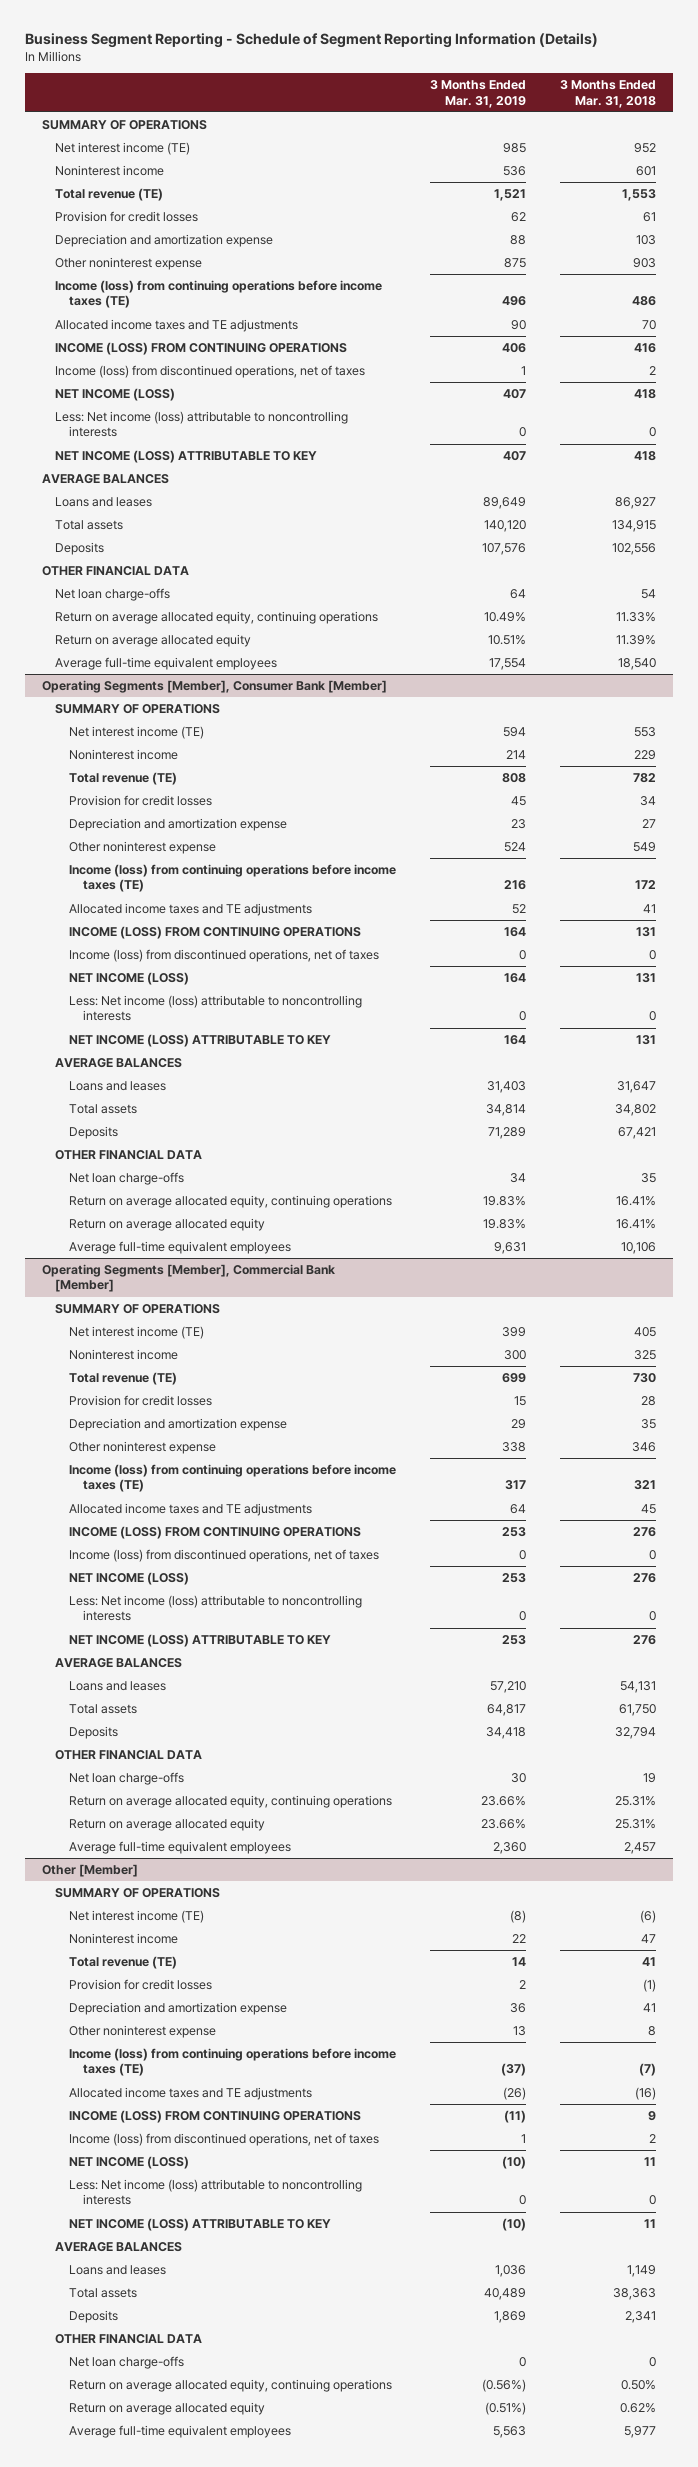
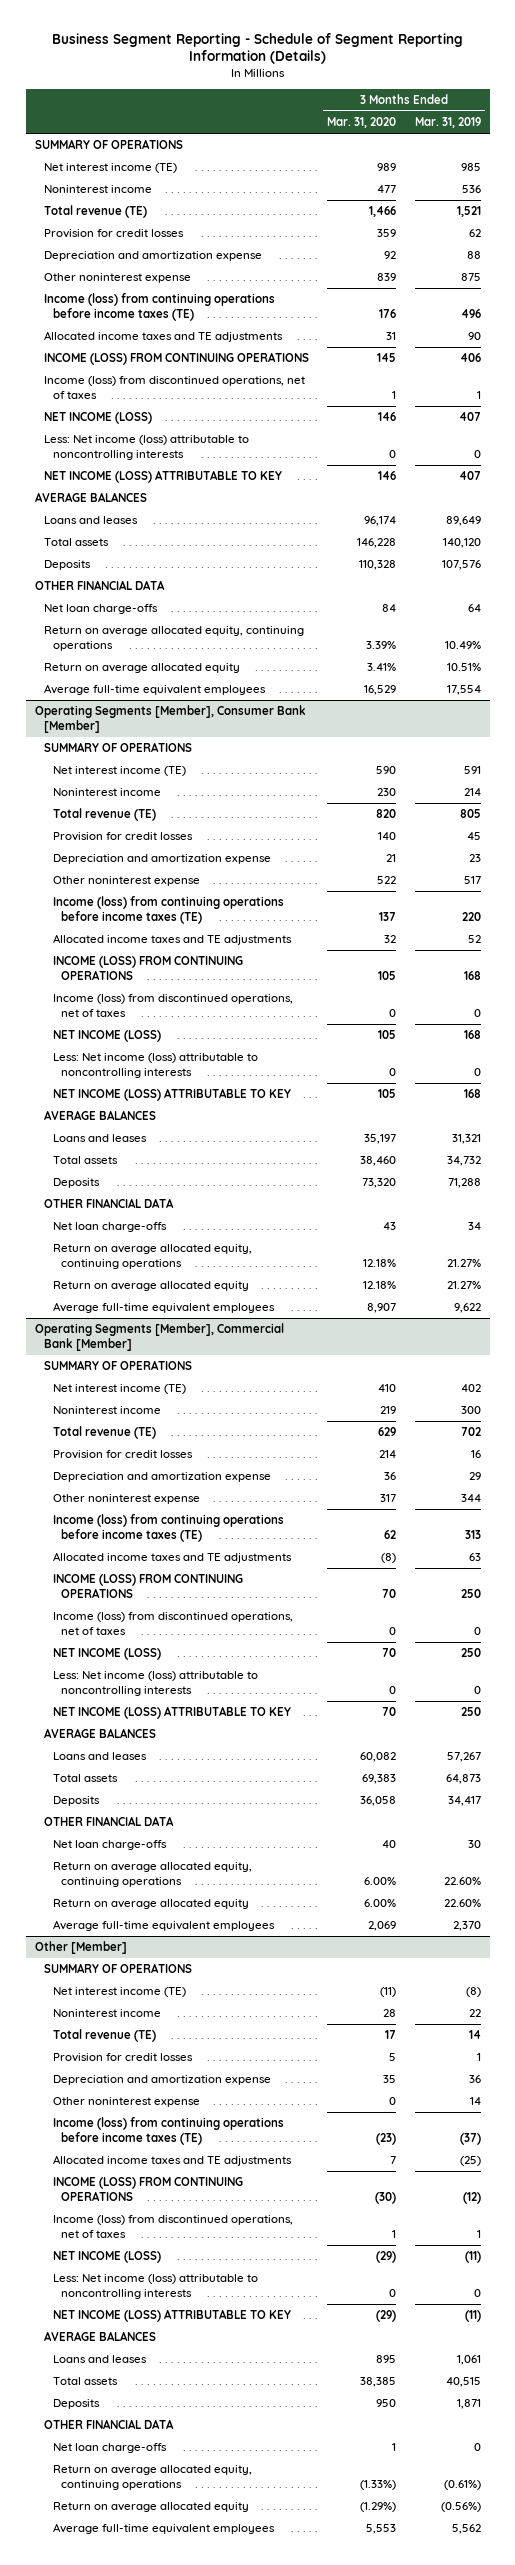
[560,80,657,108] 3 Months Ended Mar. 31, 2018 -> none
none -> [327,117,397,129] Mar. 31, 2020
[503,727,527,738] 594 -> [463,766,481,775] 591
[502,773,527,784] 808 -> [459,809,481,819] 805
[504,842,527,853] 524 -> [463,876,481,885] 517
[504,880,527,891] 216 -> [461,912,481,922] 220
[504,927,527,938] 164 -> [463,971,481,981] 168
[504,973,527,984] 164 -> [463,1030,481,1040] 168
[504,1035,527,1046] 164 -> [463,1089,481,1099] 168
[487,1081,527,1094] 31,403 -> [451,1134,481,1145] 31,321
[486,1104,527,1117] 34,814 -> [446,1156,481,1167] 34,732
[488,1127,527,1140] 71,289 -> [447,1178,481,1189] 71,288
[483,1196,527,1207] 19.83% -> [446,1259,481,1268] 21.27%
[483,1219,527,1230] 19.83% -> [446,1281,481,1290] 21.27%
[494,1242,527,1255] 9,631 -> [453,1303,481,1314] 9,622
[502,1327,527,1338] 399 -> [460,1384,481,1393] 402
[502,1373,527,1384] 699 -> [460,1427,481,1437] 702
[514,1396,527,1407] 15 -> [470,1450,481,1459] 16
[502,1442,527,1453] 338 -> [460,1494,481,1503] 344
[505,1480,527,1491] 317 -> [464,1530,481,1540] 313
[510,1504,527,1515] 64 -> [468,1553,481,1562] 63
[502,1527,527,1538] 253 -> [460,1589,481,1599] 250
[502,1573,527,1584] 253 -> [460,1648,481,1658] 250
[502,1635,527,1646] 253 -> [460,1707,481,1717] 250
[490,1681,527,1694] 57,210 -> [446,1752,481,1763] 57,267
[487,1704,527,1717] 64,817 -> [445,1774,481,1785] 64,873
[486,1727,527,1740] 34,418 -> [447,1796,481,1807] 34,417
[481,1796,527,1807] 23.66% -> [443,1877,481,1886] 22.60%
[481,1819,527,1830] 23.66% -> [443,1899,481,1908] 22.60%
[493,1842,527,1855] 2,360 -> [452,1921,481,1932] 2,370
[519,1980,527,1990] 2 -> [476,2053,481,2062] 1
[513,2026,527,2037] 13 -> [469,2097,481,2106] 14
[503,2087,527,2101] (26) -> [459,2156,481,2167] (25)
[504,2110,527,2124] (11) -> [462,2192,481,2205] (12)
[502,2156,527,2170] (10) -> [464,2251,481,2264] (11)
[502,2218,527,2232] (10) -> [464,2310,481,2323] (11)
[495,2265,527,2278] 1,036 -> [456,2355,481,2366] 1,061
[484,2288,527,2301] 40,489 -> [445,2377,481,2388] 40,515
[494,2311,527,2324] 1,869 -> [456,2399,481,2410] 1,871
[482,2379,527,2393] (0.56%) -> [443,2480,481,2491] (0.61%)
[485,2402,527,2416] (0.51%) -> [440,2502,481,2513] (0.56%)
[493,2426,527,2439] 5,563 -> [451,2524,481,2535] 5,562

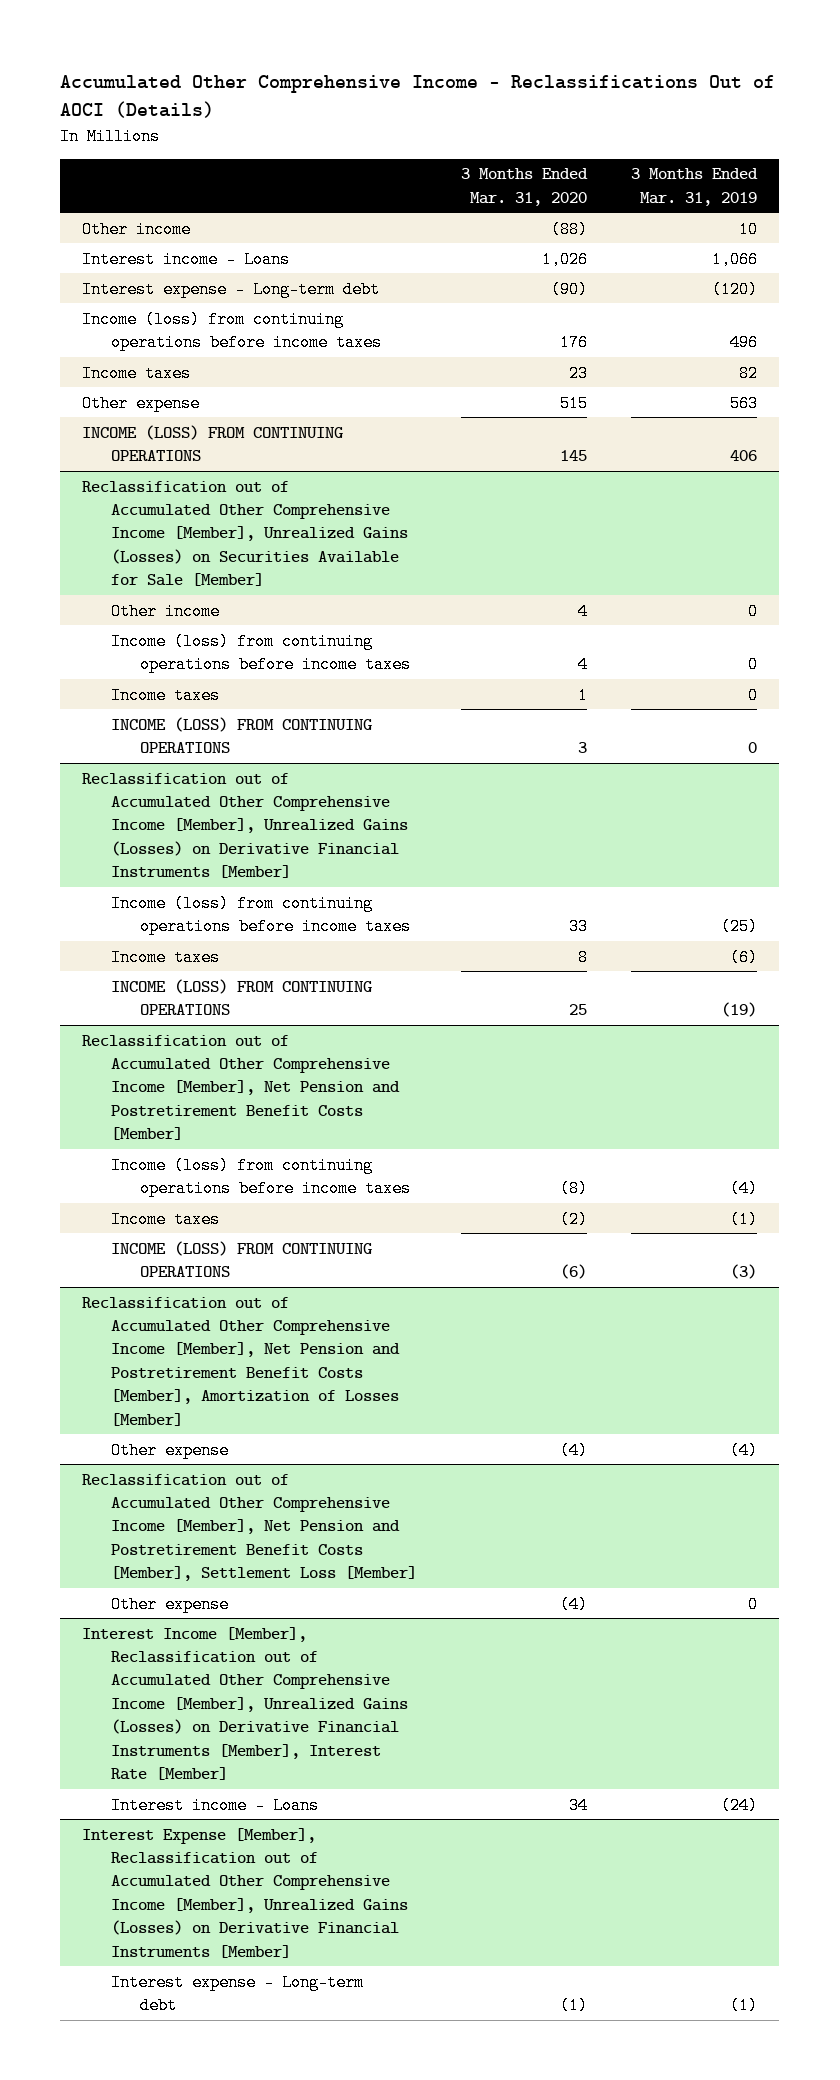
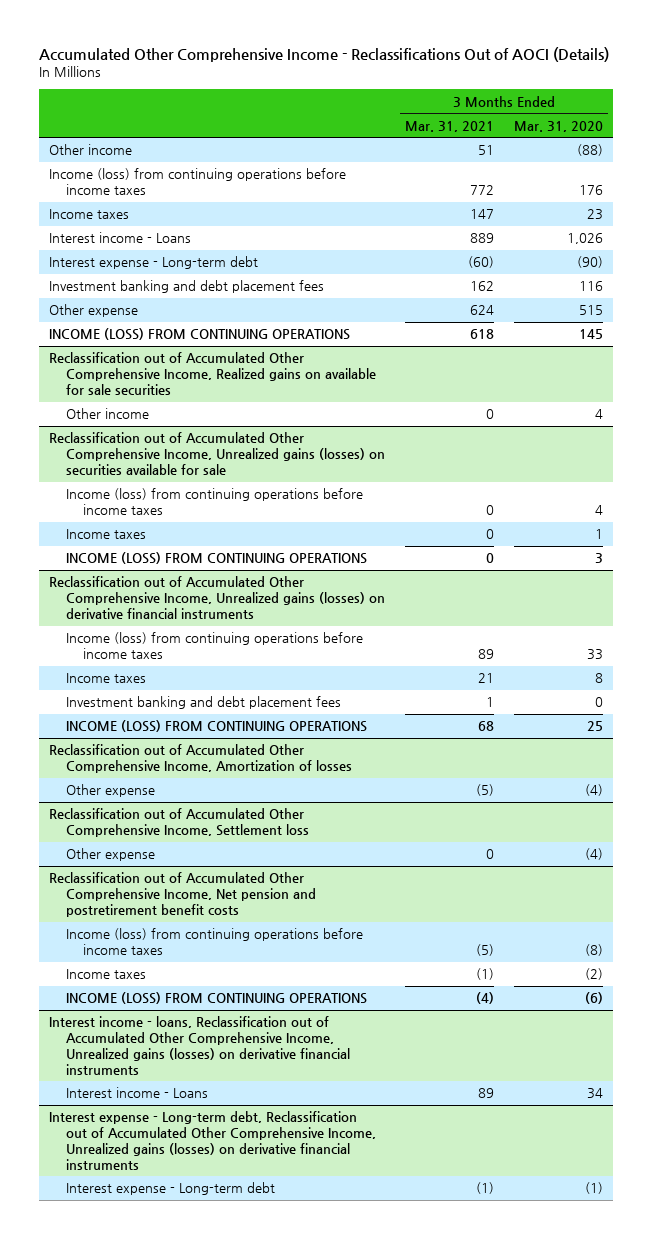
[631,168,759,206] 3 Months Ended Mar. 31, 2019 -> none
none -> [405,120,495,132] Mar. 31, 2021
[82,250,291,268] Interest income - Loans -> [49,232,192,244] Interest income - Loans
[82,280,381,298] Interest expense - Long-term debt -> [49,256,259,270] Interest expense - Long-term debt
none -> [49,280,325,294] Investment banking and debt placement fees
[82,480,408,587] Reclassification out of Accumulated Other Comprehensive Income [Member], Unrealized Gains (Losses) on Securities Available for Sale [Member] -> [49,352,377,396] Reclassification out of Accumulated Other Comprehensive Income, Realized gains on available for sale securities
none -> [49,432,386,476] Reclassification out of Accumulated Other Comprehensive Income, Unrealized gains (losses) on securities available for sale
[82,772,408,879] Reclassification out of Accumulated Other Comprehensive Income [Member], Unrealized Gains (Losses) on Derivative Financial Instruments [Member] -> [49,576,386,620] Reclassification out of Accumulated Other Comprehensive Income, Unrealized gains (losses) on derivative financial instruments
none -> [66,696,342,710] Investment banking and debt placement fees
none -> [49,744,353,774] Reclassification out of Accumulated Other Comprehensive Income, Amortization of losses
none -> [66,784,156,798] Other expense
none -> [49,808,310,838] Reclassification out of Accumulated Other Comprehensive Income, Settlement loss
none -> [66,848,156,862] Other expense
[82,1034,400,1141] Reclassification out of Accumulated Other Comprehensive Income [Member], Net Pension and Postretirement Benefit Costs [Member] -> [49,872,317,918] Reclassification out of Accumulated Other Comprehensive Income, Net pension and postretirement benefit costs
[82,1296,400,1426] Reclassification out of Accumulated Other Comprehensive Income [Member], Net Pension and Postretirement Benefit Costs [Member], Amortization of Losses [Member] -> none
[110,1441,229,1459] Other expense -> none
[82,1473,417,1582] Reclassification out of Accumulated Other Comprehensive Income [Member], Net Pension and Postretirement Benefit Costs [Member], Settlement Loss [Member] -> none
[110,1595,229,1613] Other expense -> none
[82,1626,408,1781] Interest Income [Member], Reclassification out of Accumulated Other Comprehensive Income [Member], Unrealized Gains (Losses) on Derivative Financial Instruments [Member], Interest Rate [Member] -> [49,1016,351,1075] Interest income - loans, Reclassification out of Accumulated Other Comprehensive Income, Unrealized gains (losses) on derivative financial instruments
[82,1827,408,1958] Interest Expense [Member], Reclassification out of Accumulated Other Comprehensive Income [Member], Unrealized Gains (Losses) on Derivative Financial Instruments [Member] -> [49,1111,377,1170] Interest expense - Long-term debt, Reclassification out of Accumulated Other Comprehensive Income, Unrealized gains (losses) on derivative financial instruments

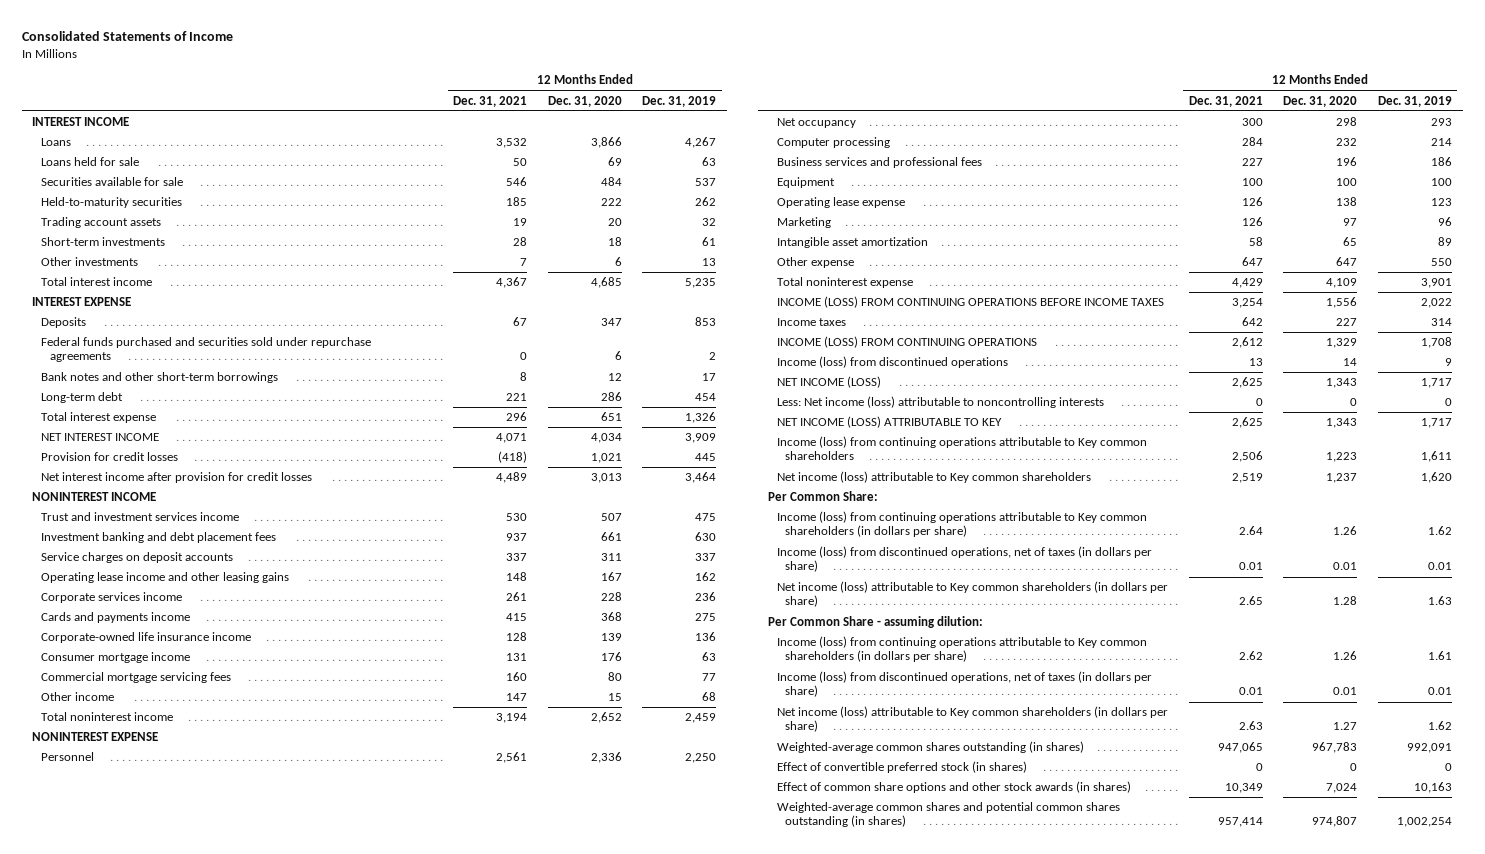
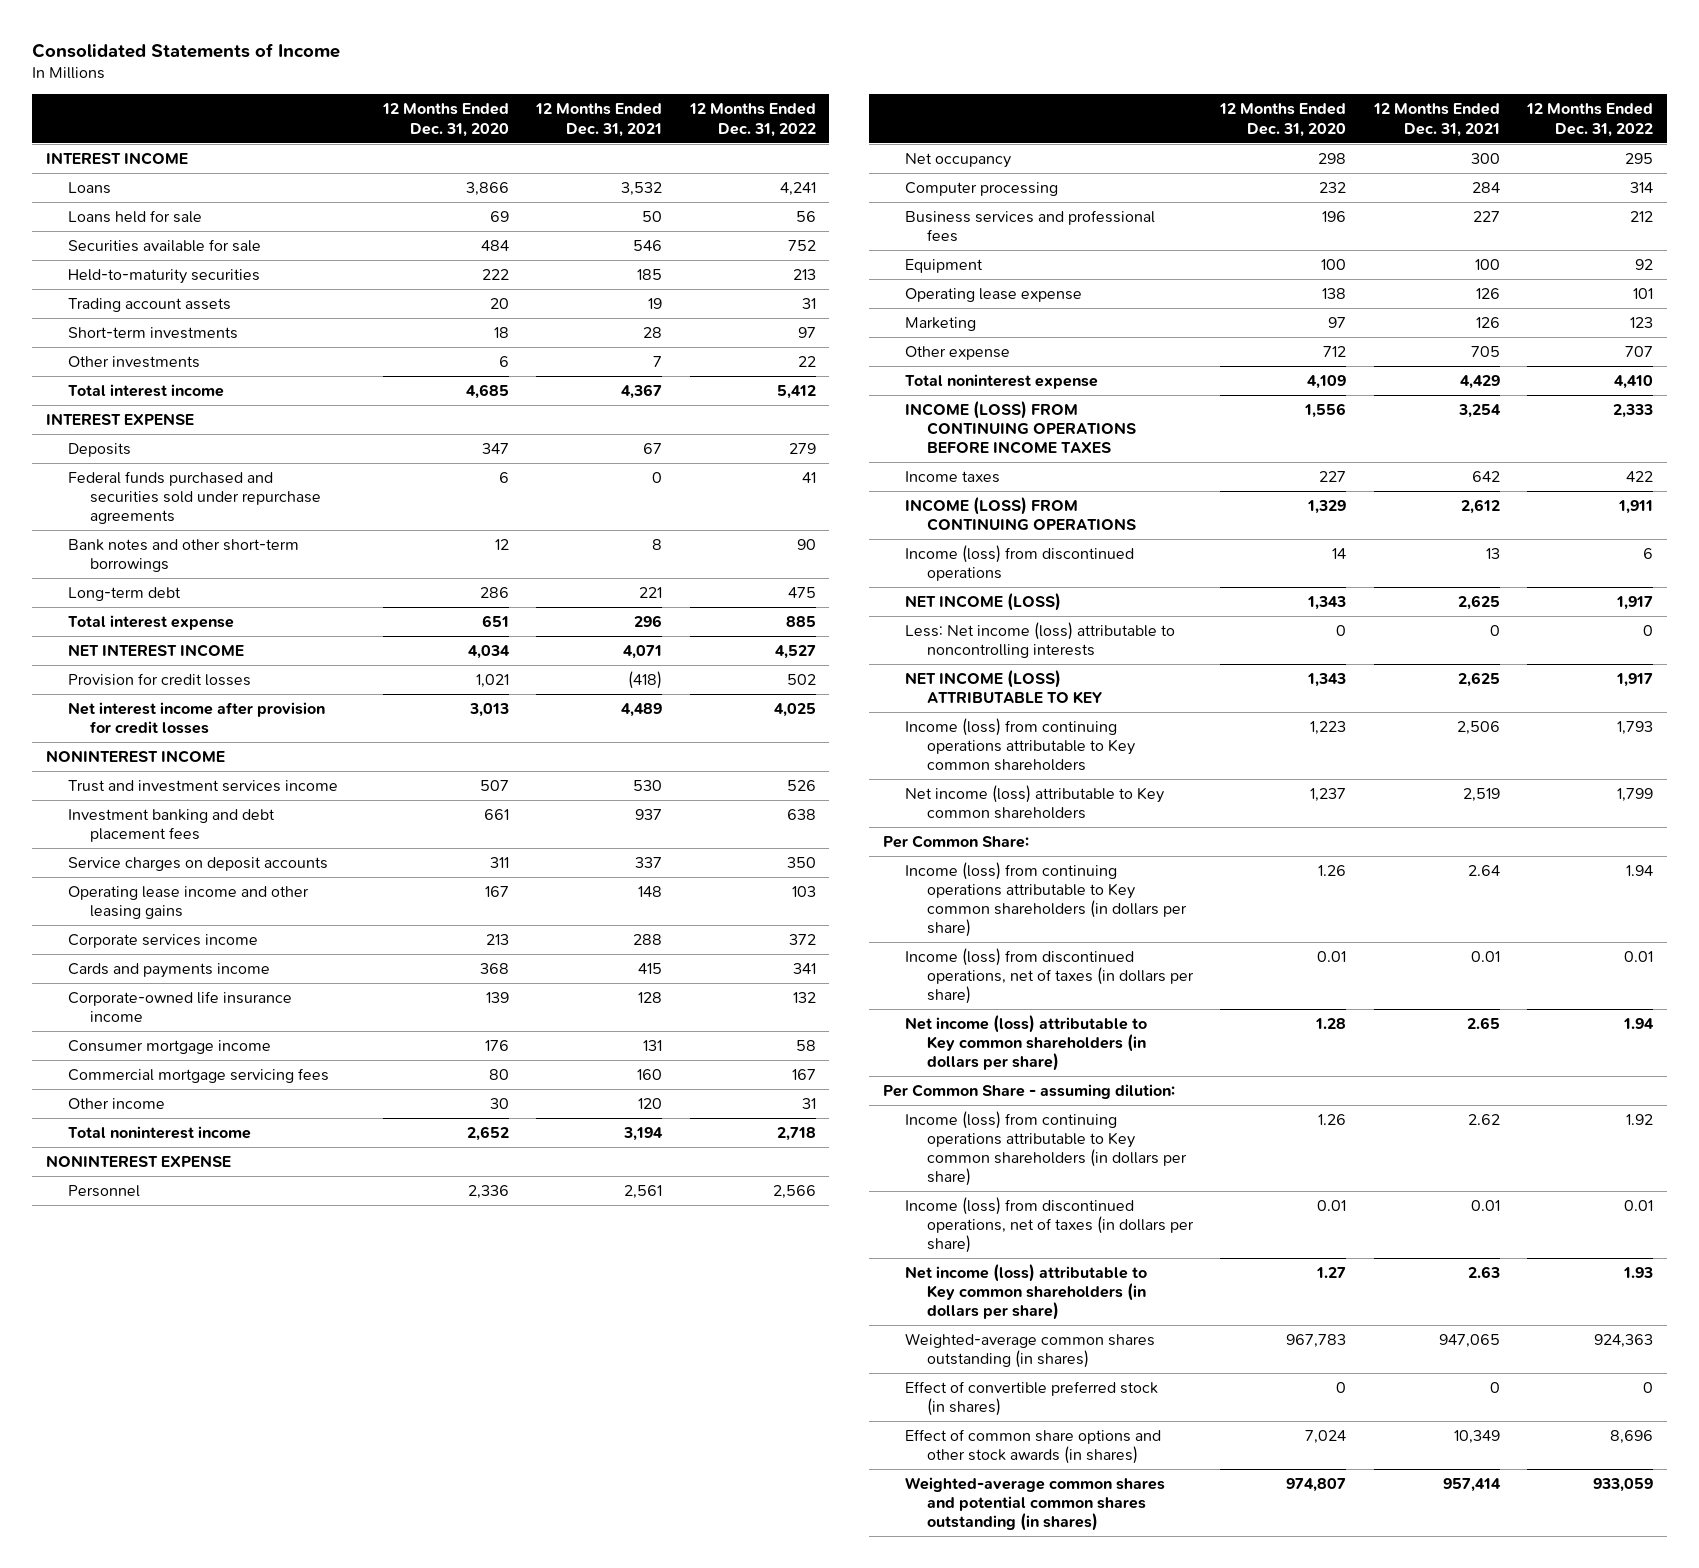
[642,95,717,107] Dec. 31, 2019 -> none
none -> [688,103,816,137] 12 Months Ended Dec. 31, 2022
[505,592,527,602] 261 -> [633,934,663,946] 288
[600,592,622,602] 228 -> [486,934,510,946] 213
[505,693,527,702] 147 -> [638,1098,663,1110] 120
[607,693,622,702] 15 -> [490,1098,510,1110] 30
[776,237,928,249] Intangible asset amortization -> none
[1241,257,1263,267] 647 -> [1470,346,1500,358] 705
[1336,257,1358,267] 647 -> [1323,346,1347,358] 712

